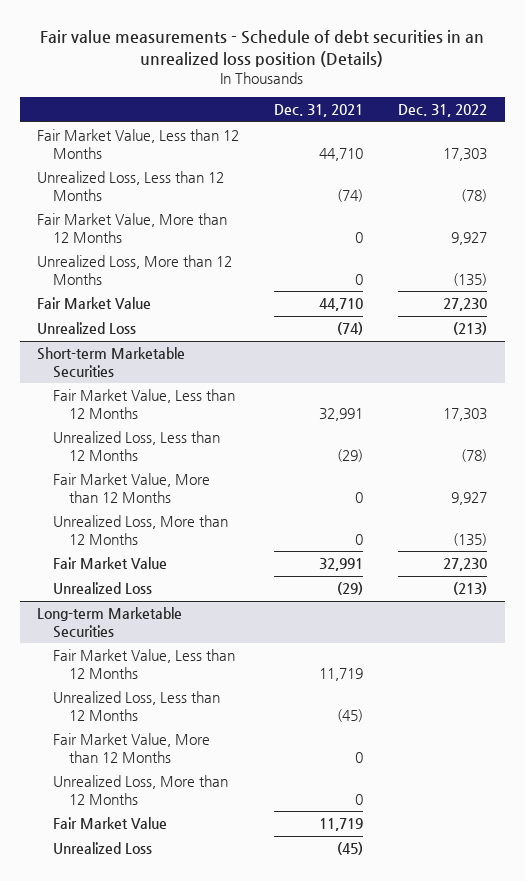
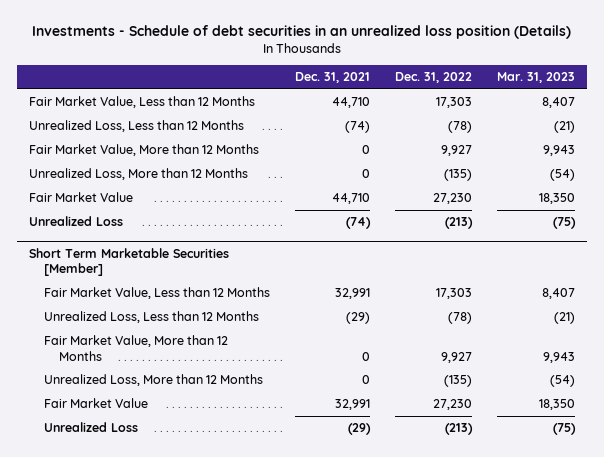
[40,29,485,67] Fair value measurements - Schedule of debt securities in an unrealized loss position (Details) -> [32,25,572,40] Investments - Schedule of debt securities in an unrealized loss position (Details)
none -> [496,72,575,84] Mar. 31, 2023
[37,347,186,379] Short-term Marketable Securities -> [29,247,230,277] Short Term Marketable Securities [Member]
[37,607,183,639] Long-term Marketable Securities -> none
[53,649,236,680] Fair Market Value, Less than 12 Months -> none
[53,691,221,722] Unrealized Loss, Less than 12 Months -> none
[53,733,211,764] Fair Market Value, More than 12 Months -> none
[53,775,229,806] Unrealized Loss, More than 12 Months -> none
[53,817,168,830] Fair Market Value -> none
[53,842,153,855] Unrealized Loss -> none

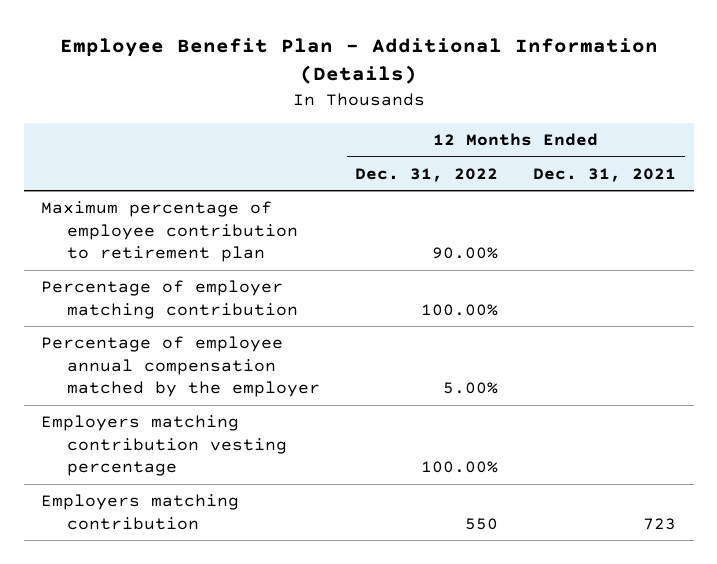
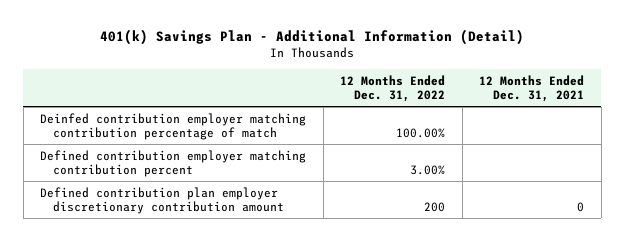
[59,37,658,85] Employee Benefit Plan - Additional Information (Details) -> [100,29,525,46] 401(k) Savings Plan - Additional Information (Detail)
[41,201,299,263] Maximum percentage of employee contribution to retirement plan -> none
[41,336,321,398] Percentage of employee annual compensation matched by the employer -> none
[41,415,288,477] Employers matching contribution vesting percentage -> none
[41,280,299,319] Percentage of employer matching contribution -> [40,112,307,140] Deinfed contribution employer matching contribution percentage of match
none -> [40,149,307,177] Defined contribution employer matching contribution percent
[41,494,240,530] Employers matching contribution -> [40,186,285,214] Defined contribution plan employer discretionary contribution amount
[465,517,499,530] 550 -> [424,201,446,212] 200
[643,517,677,530] 723 -> [577,201,585,212] 0

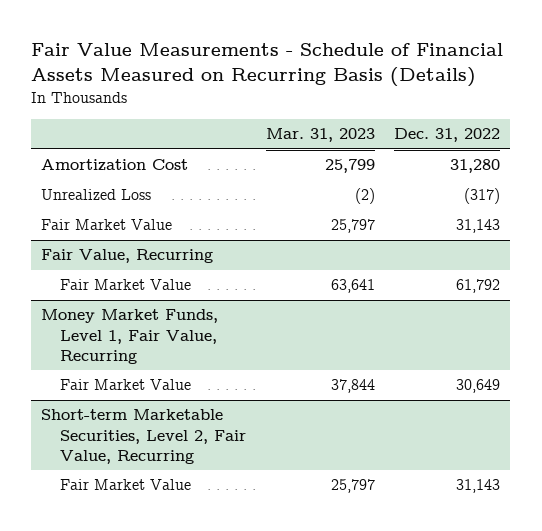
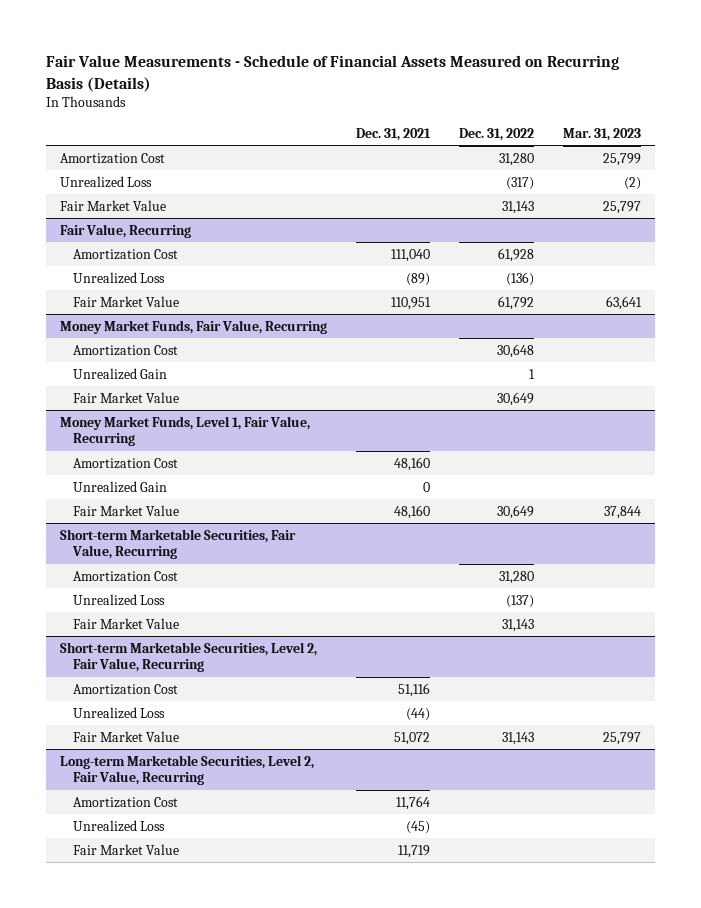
none -> [356,127,432,141] Dec. 31, 2021
none -> [72,248,178,260] Amortization Cost
none -> [72,271,165,284] Unrealized Loss
none -> [60,319,328,334] Money Market Funds, Fair Value, Recurring
none -> [72,344,178,356] Amortization Cost
none -> [72,367,167,380] Unrealized Gain
none -> [72,391,179,403] Fair Market Value
none -> [72,457,178,469] Amortization Cost
none -> [72,480,167,493] Unrealized Gain
none -> [60,528,297,560] Short-term Marketable Securities, Fair Value, Recurring
none -> [72,570,178,582] Amortization Cost
none -> [72,593,165,606] Unrealized Loss
none -> [72,617,179,629] Fair Market Value
none -> [72,683,178,695] Amortization Cost
none -> [72,706,165,719] Unrealized Loss
none -> [60,754,315,786] Long-term Marketable Securities, Level 2, Fair Value, Recurring
none -> [72,796,178,808] Amortization Cost
none -> [72,819,165,832] Unrealized Loss
none -> [72,843,179,855] Fair Market Value

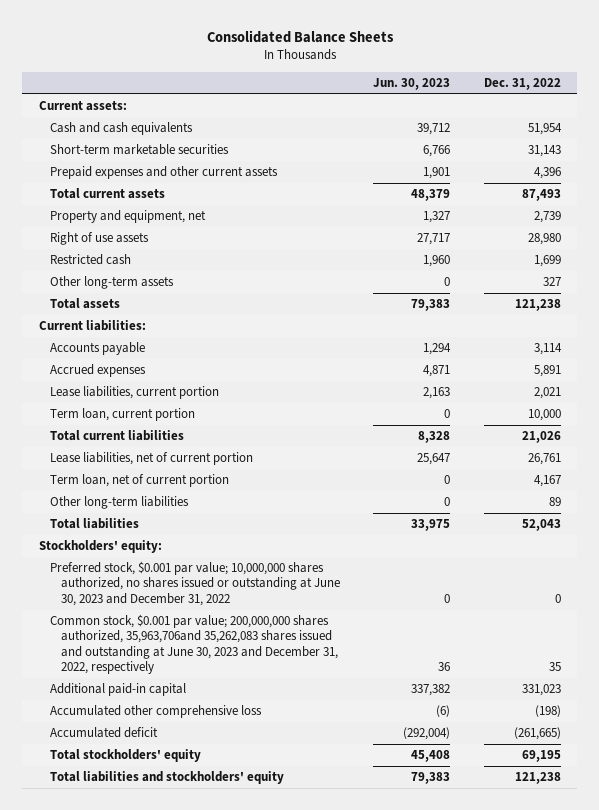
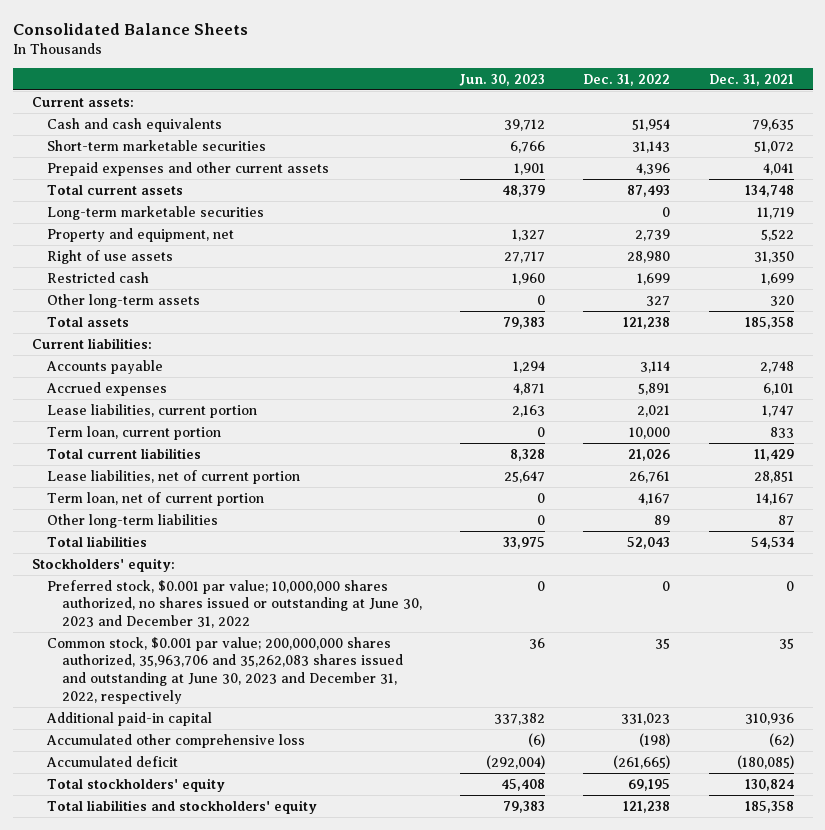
none -> [708,73,794,86] Dec. 31, 2021
none -> [46,205,264,220] Long-term marketable securities
[49,614,338,674] Common stock, $0.001 par value; 200,000,000 shares authorized, 35,963,706and 35,262,083 shares issued and outstanding at June 30, 2023 and December 31, 2022, respectively -> [46,636,404,704] Common stock, $0.001 par value; 200,000,000 shares authorized, 35,963,706 and 35,262,083 shares issued and outstanding at June 30, 2023 and December 31, 2022, respectively

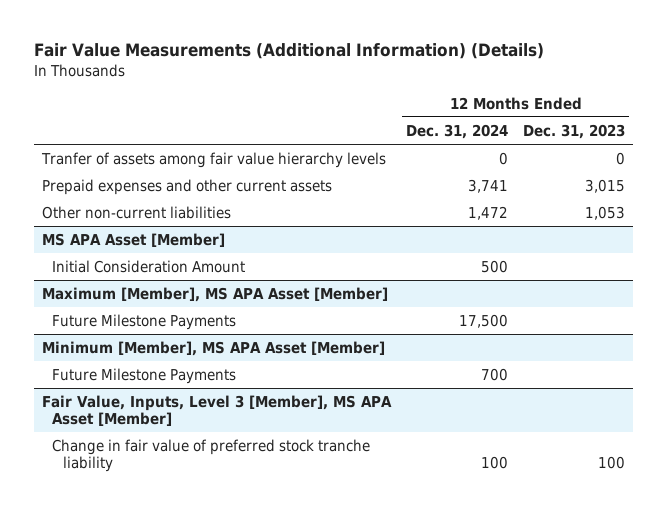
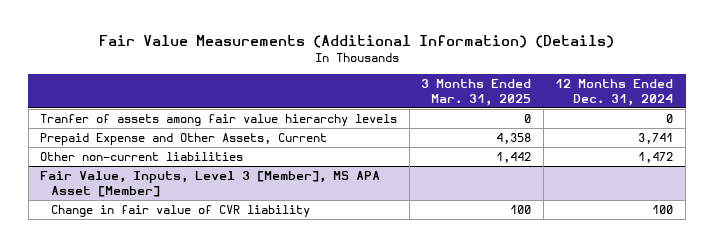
[523,123,626,139] Dec. 31, 2023 -> none
none -> [421,79,532,106] 3 Months Ended Mar. 31, 2025
[41,178,332,195] Prepaid expenses and other current assets -> [40,132,328,145] Prepaid Expense and Other Assets, Current
[41,232,225,247] MS APA Asset [Member] -> none
[52,259,246,273] Initial Consideration Amount -> none
[41,286,388,302] Maximum [Member], MS APA Asset [Member] -> none
[52,313,237,330] Future Milestone Payments -> none
[41,340,385,356] Minimum [Member], MS APA Asset [Member] -> none
[52,367,237,384] Future Milestone Payments -> none
[52,438,371,473] Change in fair value of preferred stock tranche liability -> [50,204,310,217] Change in fair value of CVR liability

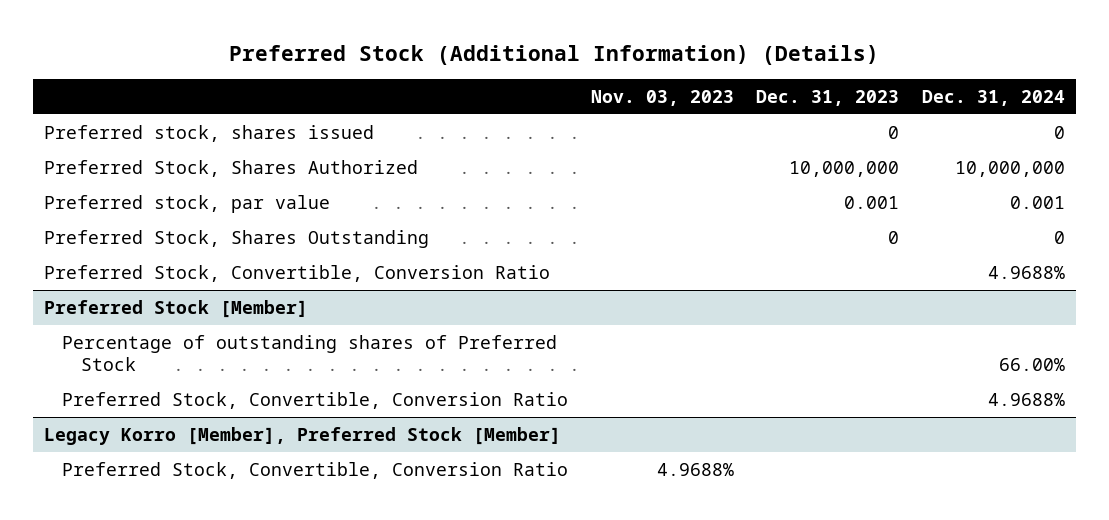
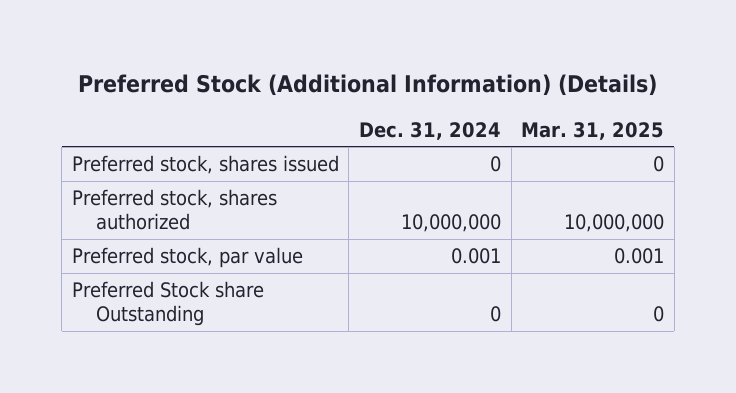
[590,89,734,106] Nov. 03, 2023 -> none
[756,89,900,106] Dec. 31, 2023 -> none
none -> [521,121,665,140] Mar. 31, 2025
[44,159,419,177] Preferred Stock, Shares Authorized -> [71,189,277,231] Preferred stock, shares authorized
[44,264,551,282] Preferred Stock, Convertible, Conversion Ratio -> none
[44,299,309,318] Preferred Stock [Member] -> none
[62,334,558,372] Percentage of outstanding shares of Preferred Stock -> none
[62,391,569,409] Preferred Stock, Convertible, Conversion Ratio -> none
[44,426,562,445] Legacy Korro [Member], Preferred Stock [Member] -> none
[62,461,569,479] Preferred Stock, Convertible, Conversion Ratio -> none
[44,229,430,248] Preferred Stock, Shares Outstanding -> [71,281,264,327] Preferred Stock share Outstanding

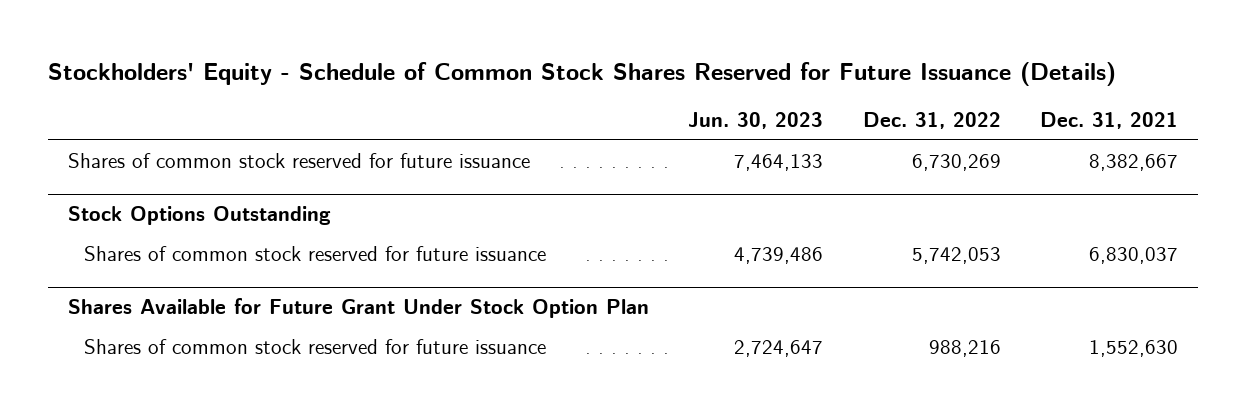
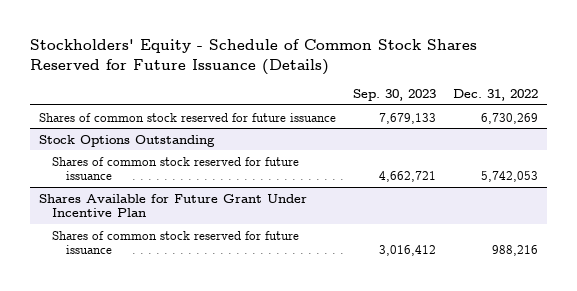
[688,111,824,129] Jun. 30, 2023 -> none
[1040,111,1179,129] Dec. 31, 2021 -> none
none -> [353,89,437,102] Sep. 30, 2023
[67,297,649,318] Shares Available for Future Grant Under Stock Option Plan -> [38,193,307,218] Shares Available for Future Grant Under Incentive Plan

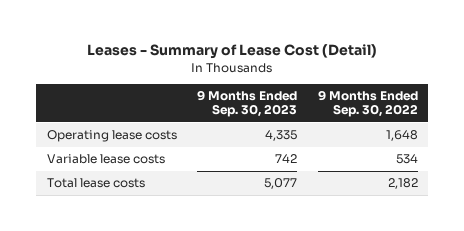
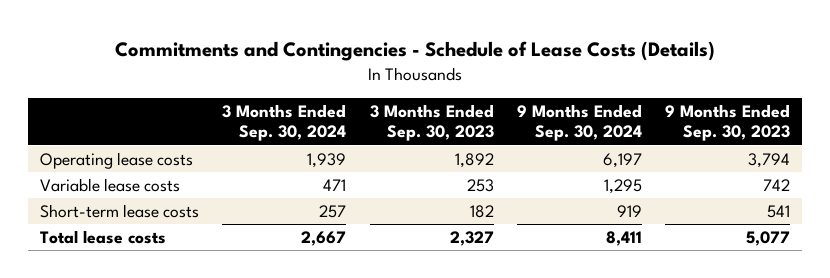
[87,44,378,60] Leases - Summary of Lease Cost (Detail) -> [115,40,716,61] Commitments and Contingencies - Schedule of Lease Costs (Details)
[317,90,418,118] 9 Months Ended Sep. 30, 2022 -> none
none -> [222,103,347,142] 3 Months Ended Sep. 30, 2024
none -> [369,103,494,142] 3 Months Ended Sep. 30, 2023
none -> [516,103,642,142] 9 Months Ended Sep. 30, 2024
[265,130,298,142] 4,335 -> [748,153,791,169] 3,794
none -> [40,204,200,219] Short-term lease costs

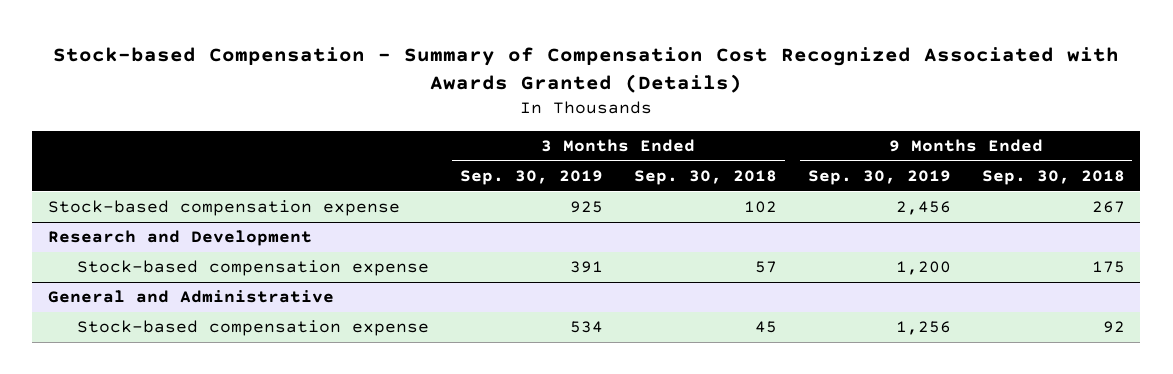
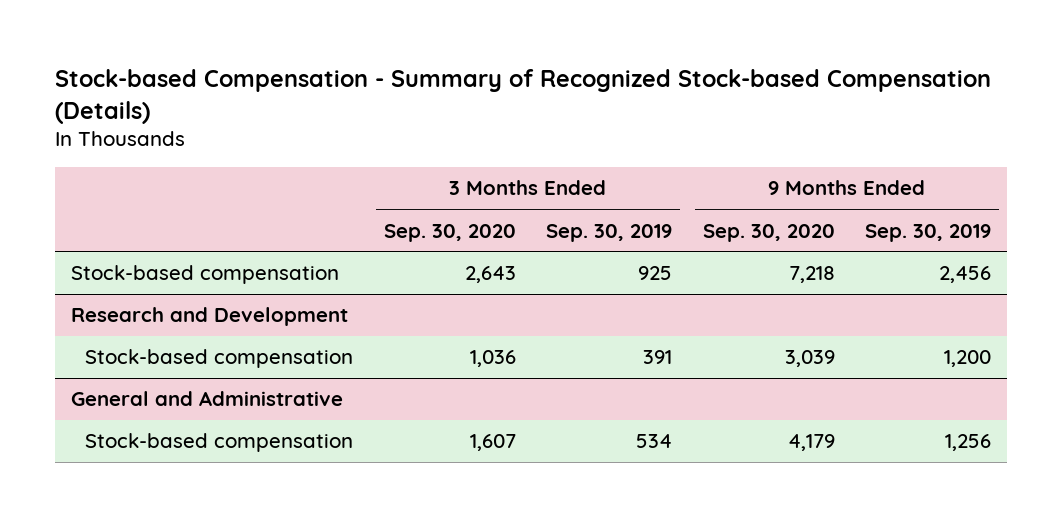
[53,46,1120,93] Stock-based Compensation - Summary of Compensation Cost Recognized Associated with Awards Granted (Details) -> [55,69,992,124] Stock-based Compensation - Summary of Recognized Stock-based Compensation (Details)
[633,170,777,186] Sep. 30, 2018 -> none
[981,170,1125,186] Sep. 30, 2018 -> none
none -> [383,223,516,242] Sep. 30, 2020
none -> [702,223,835,242] Sep. 30, 2020
[47,200,400,217] Stock-based compensation expense -> [70,265,339,285] Stock-based compensation
[76,260,429,277] Stock-based compensation expense -> [84,349,353,369] Stock-based compensation
[76,320,429,337] Stock-based compensation expense -> [84,433,353,453] Stock-based compensation

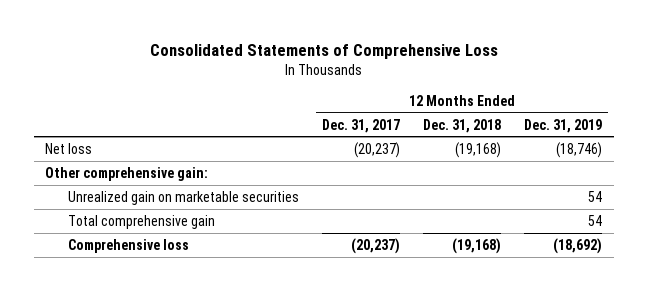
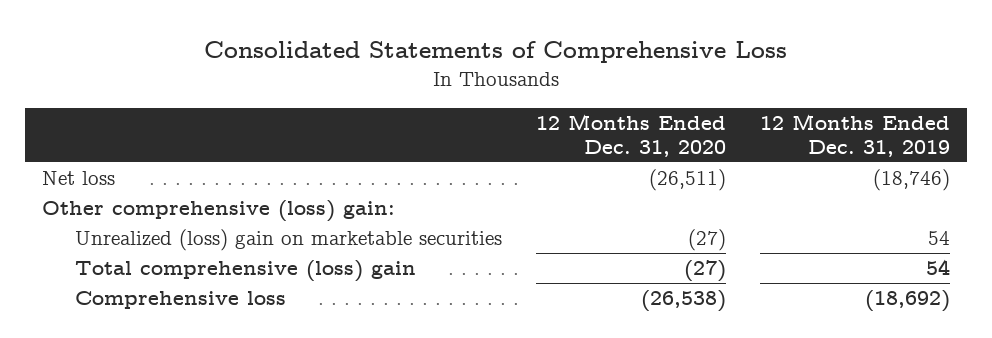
[321,118,400,133] Dec. 31, 2017 -> none
[422,118,501,133] Dec. 31, 2018 -> none
none -> [536,113,727,157] 12 Months Ended Dec. 31, 2020
[45,166,209,181] Other comprehensive gain: -> [42,200,396,223] Other comprehensive (loss) gain:
[67,190,299,205] Unrealized gain on marketable securities -> [75,229,503,252] Unrealized (loss) gain on marketable securities
[67,214,215,229] Total comprehensive gain -> [75,260,417,283] Total comprehensive (loss) gain

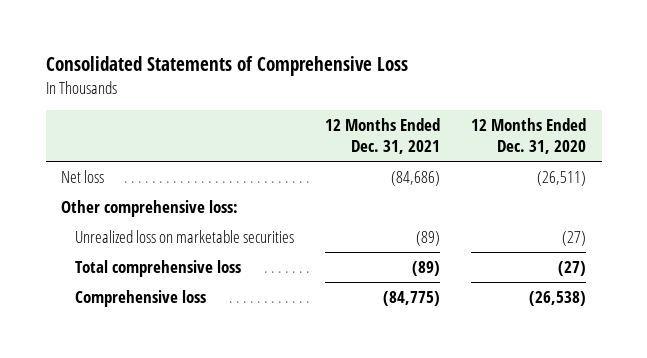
[759,113,950,157] 12 Months Ended Dec. 31, 2019 -> none
none -> [325,118,441,155] 12 Months Ended Dec. 31, 2021
[42,200,396,223] Other comprehensive (loss) gain: -> [61,199,239,217] Other comprehensive loss:
[75,229,503,252] Unrealized (loss) gain on marketable securities -> [75,229,295,243] Unrealized loss on marketable securities
[75,260,417,283] Total comprehensive (loss) gain -> [75,259,242,277] Total comprehensive loss

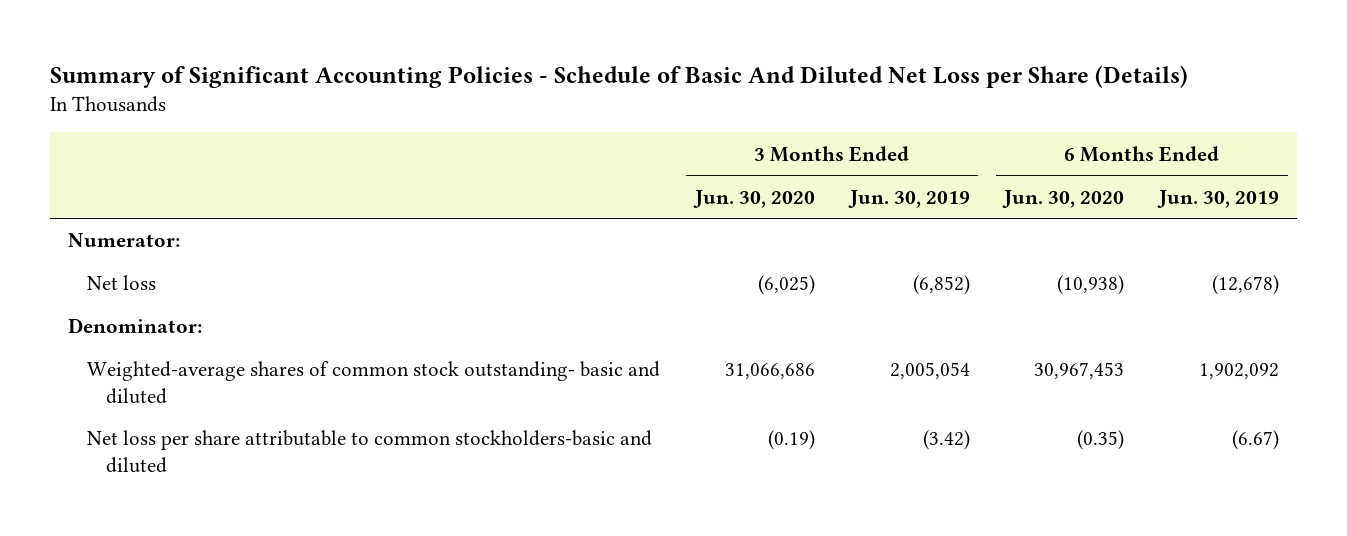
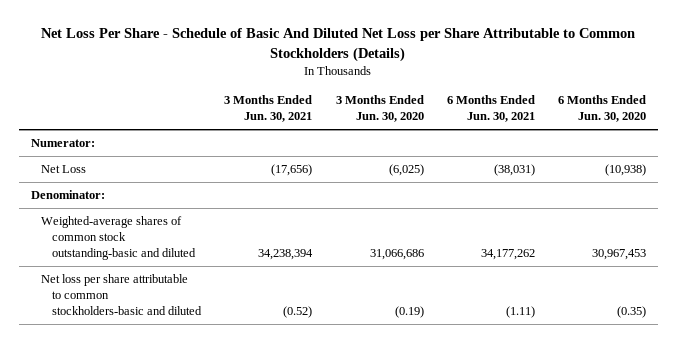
[50,64,1189,88] Summary of Significant Accounting Policies - Schedule of Basic And Diluted Net Loss per Share (Details) -> [41,28,636,62] Net Loss Per Share - Schedule of Basic And Diluted Net Loss per Share Attributable to Common Stockholders (Details)
[847,189,970,208] Jun. 30, 2019 -> none
[1157,189,1280,208] Jun. 30, 2019 -> none
none -> [224,95,313,123] 3 Months Ended Jun. 30, 2021
none -> [447,95,536,123] 6 Months Ended Jun. 30, 2021
[87,275,157,291] Net loss -> [41,164,87,173] Net Loss
[87,361,661,404] Weighted-average shares of common stock outstanding- basic and diluted -> [41,215,196,261] Weighted-average shares of common stock outstanding-basic and diluted

